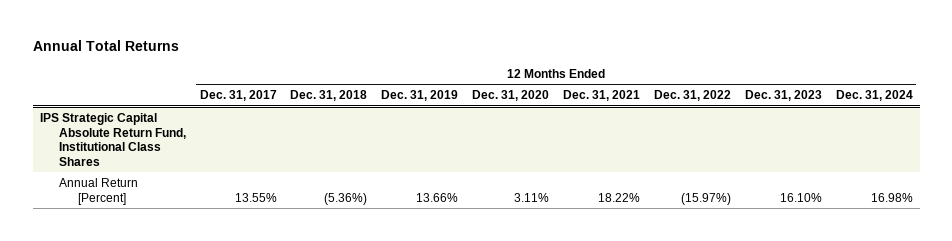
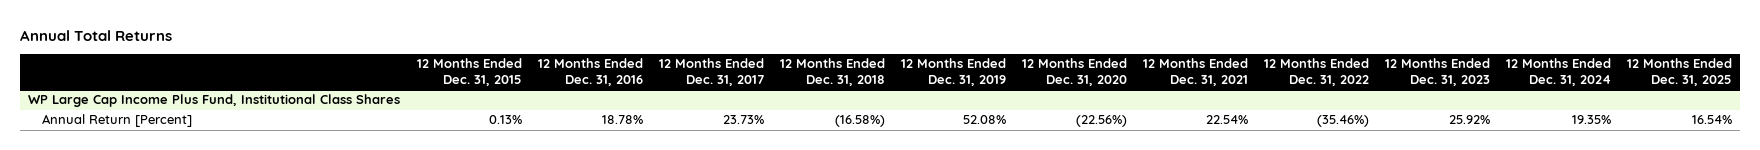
none -> [416,58,522,87] 12 Months Ended Dec. 31, 2015
none -> [537,58,643,87] 12 Months Ended Dec. 31, 2016
none -> [1626,58,1732,87] 12 Months Ended Dec. 31, 2025
[39,112,186,167] IPS Strategic Capital Absolute Return Fund, Institutional Class Shares -> none
none -> [28,94,401,108] WP Large Cap Income Plus Fund, Institutional Class Shares
[234,192,277,202] 13.55% -> [722,115,764,125] 23.73%
[324,192,368,205] (5.36%) -> [834,115,885,128] (16.58%)
[416,192,459,202] 13.66% -> [962,115,1006,125] 52.08%
[514,192,550,202] 3.11% -> [1075,115,1127,128] (22.56%)
[598,192,641,202] 18.22% -> [1205,115,1248,125] 22.54%
[681,192,732,205] (15.97%) -> [1316,115,1369,128] (35.46%)
[779,192,822,202] 16.10% -> [1448,115,1490,125] 25.92%
[870,192,913,202] 16.98% -> [1571,115,1611,125] 19.35%

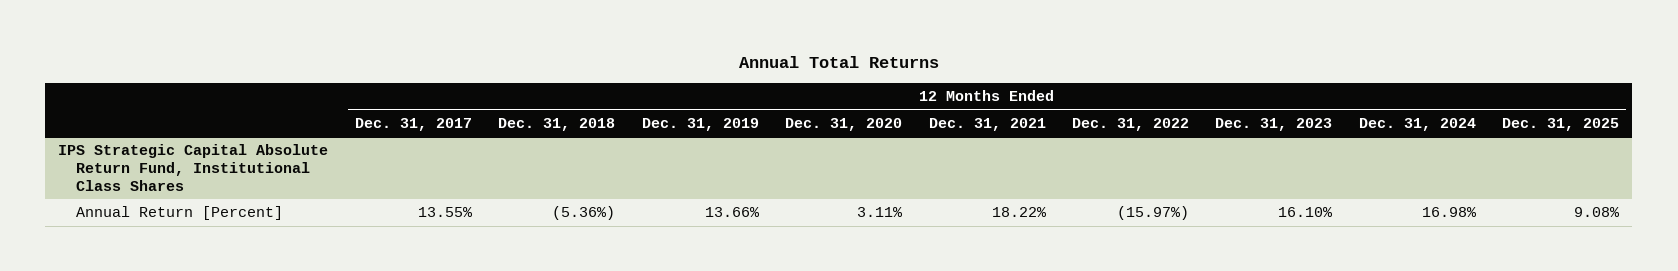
[416,58,522,87] 12 Months Ended Dec. 31, 2015 -> none
[537,58,643,87] 12 Months Ended Dec. 31, 2016 -> none
[28,94,401,108] WP Large Cap Income Plus Fund, Institutional Class Shares -> none
none -> [58,144,329,192] IPS Strategic Capital Absolute Return Fund, Institutional Class Shares
[722,115,764,125] 23.73% -> [417,207,473,218] 13.55%
[834,115,885,128] (16.58%) -> [552,206,616,221] (5.36%)
[962,115,1006,125] 52.08% -> [704,207,760,218] 13.66%
[1075,115,1127,128] (22.56%) -> [857,207,904,218] 3.11%
[1205,115,1248,125] 22.54% -> [991,207,1047,218] 18.22%
[1316,115,1369,128] (35.46%) -> [1116,206,1189,221] (15.97%)
[1448,115,1490,125] 25.92% -> [1278,207,1334,218] 16.10%
[1571,115,1611,125] 19.35% -> [1421,207,1477,218] 16.98%
[1691,115,1732,125] 16.54% -> [1574,207,1621,218] 9.08%

